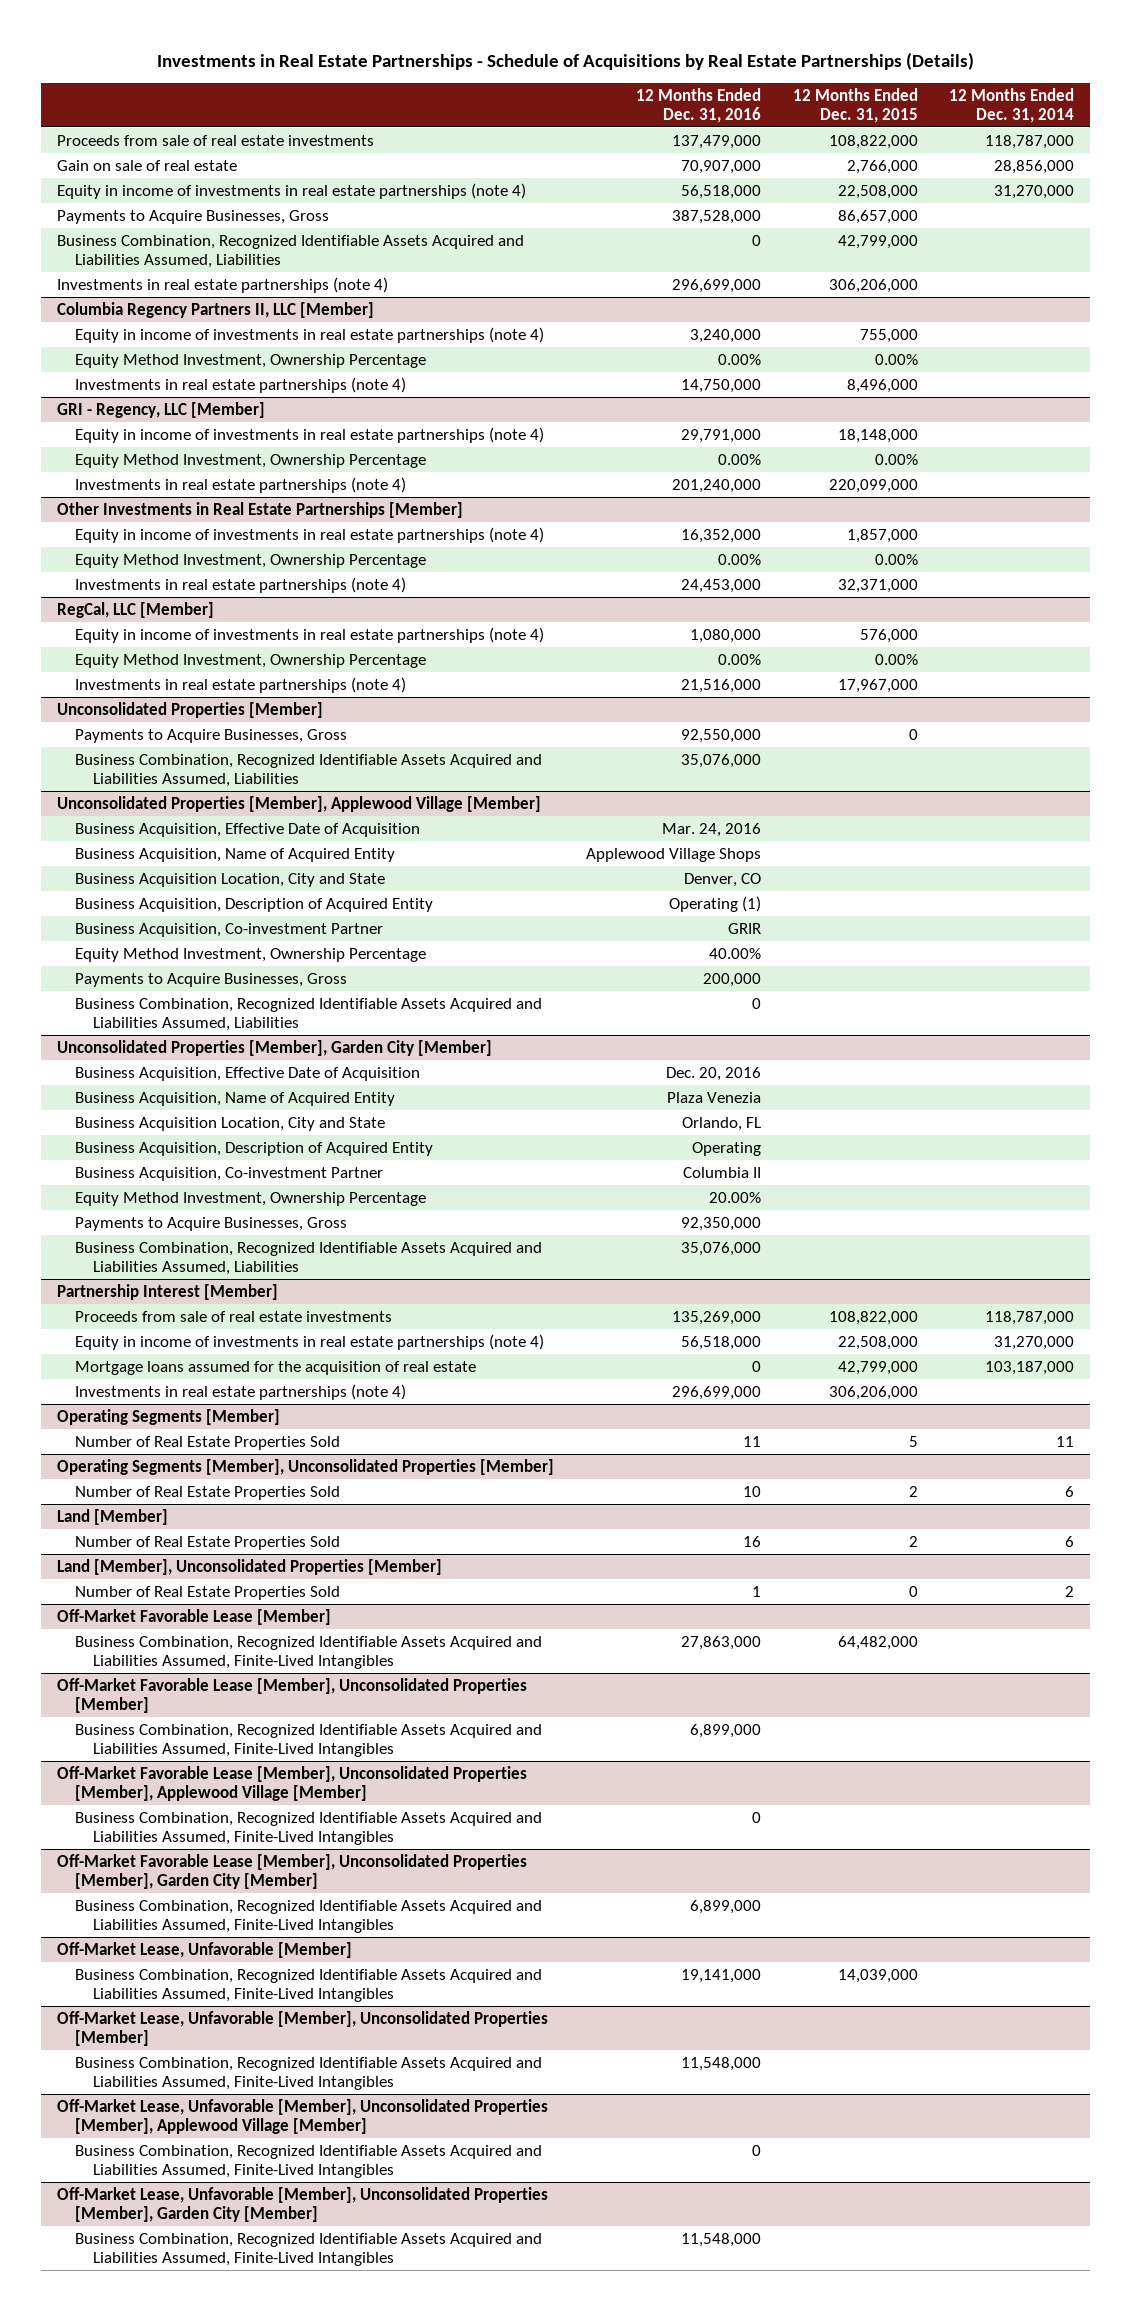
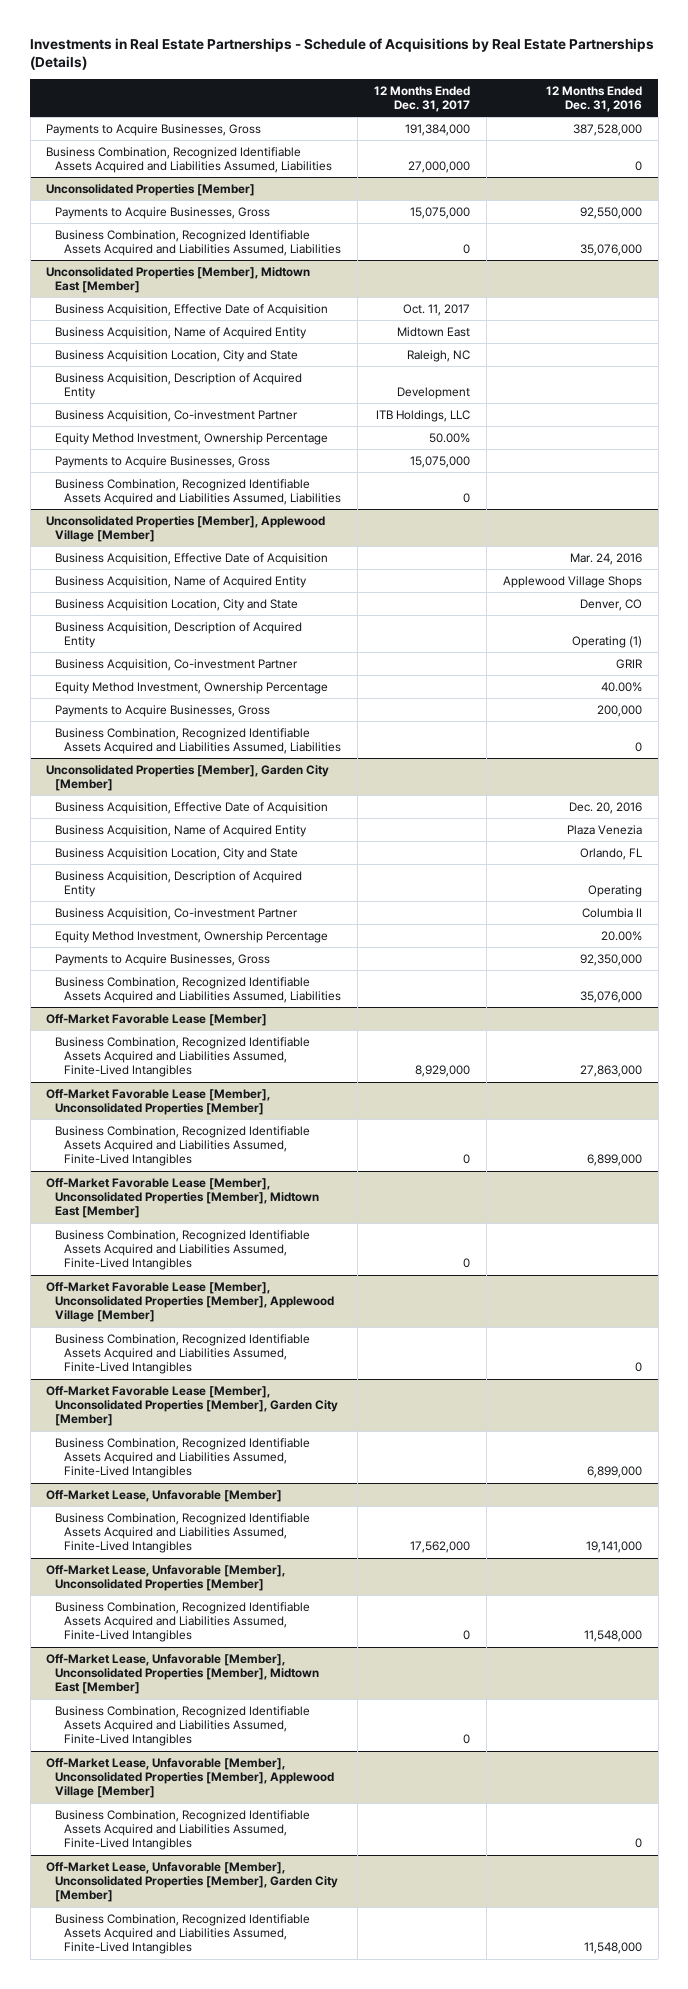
[792,87,918,123] 12 Months Ended Dec. 31, 2015 -> none
[949,87,1075,123] 12 Months Ended Dec. 31, 2014 -> none
none -> [373,85,470,113] 12 Months Ended Dec. 31, 2017
[57,134,375,146] Proceeds from sale of real estate investments -> none
[57,159,238,171] Gain on sale of real estate -> none
[57,182,527,199] Equity in income of investments in real estate partnerships (note 4) -> none
[57,276,389,293] Investments in real estate partnerships (note 4) -> none
[57,301,375,318] Columbia Regency Partners II, LLC [Member] -> none
[74,326,544,343] Equity in income of investments in real estate partnerships (note 4) -> none
[74,353,426,368] Equity Method Investment, Ownership Percentage -> none
[74,376,406,393] Investments in real estate partnerships (note 4) -> none
[57,401,266,418] GRI - Regency, LLC [Member] -> none
[74,426,544,443] Equity in income of investments in real estate partnerships (note 4) -> none
[74,453,426,468] Equity Method Investment, Ownership Percentage -> none
[74,476,406,493] Investments in real estate partnerships (note 4) -> none
[57,501,464,518] Other Investments in Real Estate Partnerships [Member] -> none
[74,526,544,543] Equity in income of investments in real estate partnerships (note 4) -> none
[74,553,426,568] Equity Method Investment, Ownership Percentage -> none
[74,576,406,593] Investments in real estate partnerships (note 4) -> none
[57,601,215,618] RegCal, LLC [Member] -> none
[74,626,544,643] Equity in income of investments in real estate partnerships (note 4) -> none
[74,653,426,668] Equity Method Investment, Ownership Percentage -> none
[74,676,406,693] Investments in real estate partnerships (note 4) -> none
none -> [46,266,311,294] Unconsolidated Properties [Member], Midtown East [Member]
none -> [55,303,329,316] Business Acquisition, Effective Date of Acquisition
none -> [55,326,308,339] Business Acquisition, Name of Acquired Entity
none -> [55,349,299,362] Business Acquisition Location, City and State
none -> [55,372,303,400] Business Acquisition, Description of Acquired Entity
none -> [55,409,299,422] Business Acquisition, Co-investment Partner
none -> [55,432,329,445] Equity Method Investment, Ownership Percentage
none -> [55,455,271,468] Payments to Acquire Businesses, Gross
none -> [55,478,342,506] Business Combination, Recognized Identifiable Assets Acquired and Liabilities Assumed, Liabilities
[57,1283,279,1300] Partnership Interest [Member] -> none
[74,1310,392,1322] Proceeds from sale of real estate investments -> none
[74,1333,544,1350] Equity in income of investments in real estate partnerships (note 4) -> none
[74,1360,476,1375] Mortgage loans assumed for the acquisition of real estate -> none
[74,1383,406,1400] Investments in real estate partnerships (note 4) -> none
[57,1408,281,1425] Operating Segments [Member] -> none
[74,1435,340,1450] Number of Real Estate Properties Sold -> none
[57,1458,555,1475] Operating Segments [Member], Unconsolidated Properties [Member] -> none
[74,1485,340,1500] Number of Real Estate Properties Sold -> none
[57,1508,169,1525] Land [Member] -> none
[74,1535,340,1550] Number of Real Estate Properties Sold -> none
[57,1558,443,1575] Land [Member], Unconsolidated Properties [Member] -> none
[74,1585,340,1600] Number of Real Estate Properties Sold -> none
none -> [46,1177,320,1219] Off-Market Favorable Lease [Member], Unconsolidated Properties [Member], Midtown East [Member]
none -> [55,1229,311,1271] Business Combination, Recognized Identifiable Assets Acquired and Liabilities Assumed, Finite-Lived Intangibles
none -> [46,1653,320,1695] Off-Market Lease, Unfavorable [Member], Unconsolidated Properties [Member], Midtown East [Member]
none -> [55,1705,311,1747] Business Combination, Recognized Identifiable Assets Acquired and Liabilities Assumed, Finite-Lived Intangibles

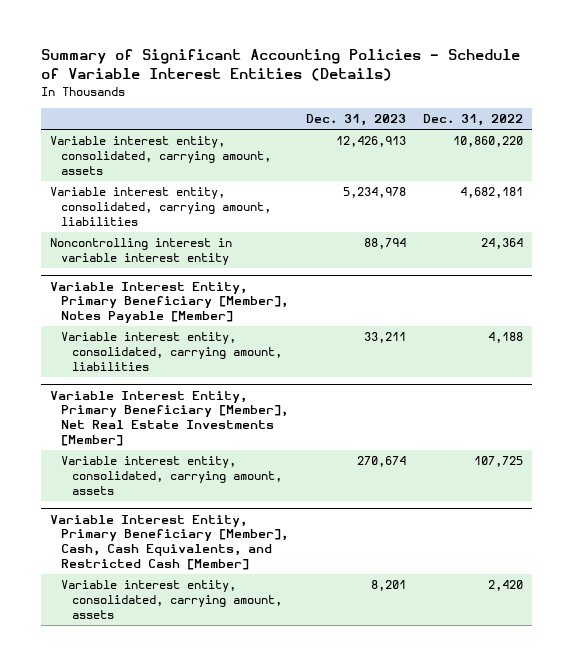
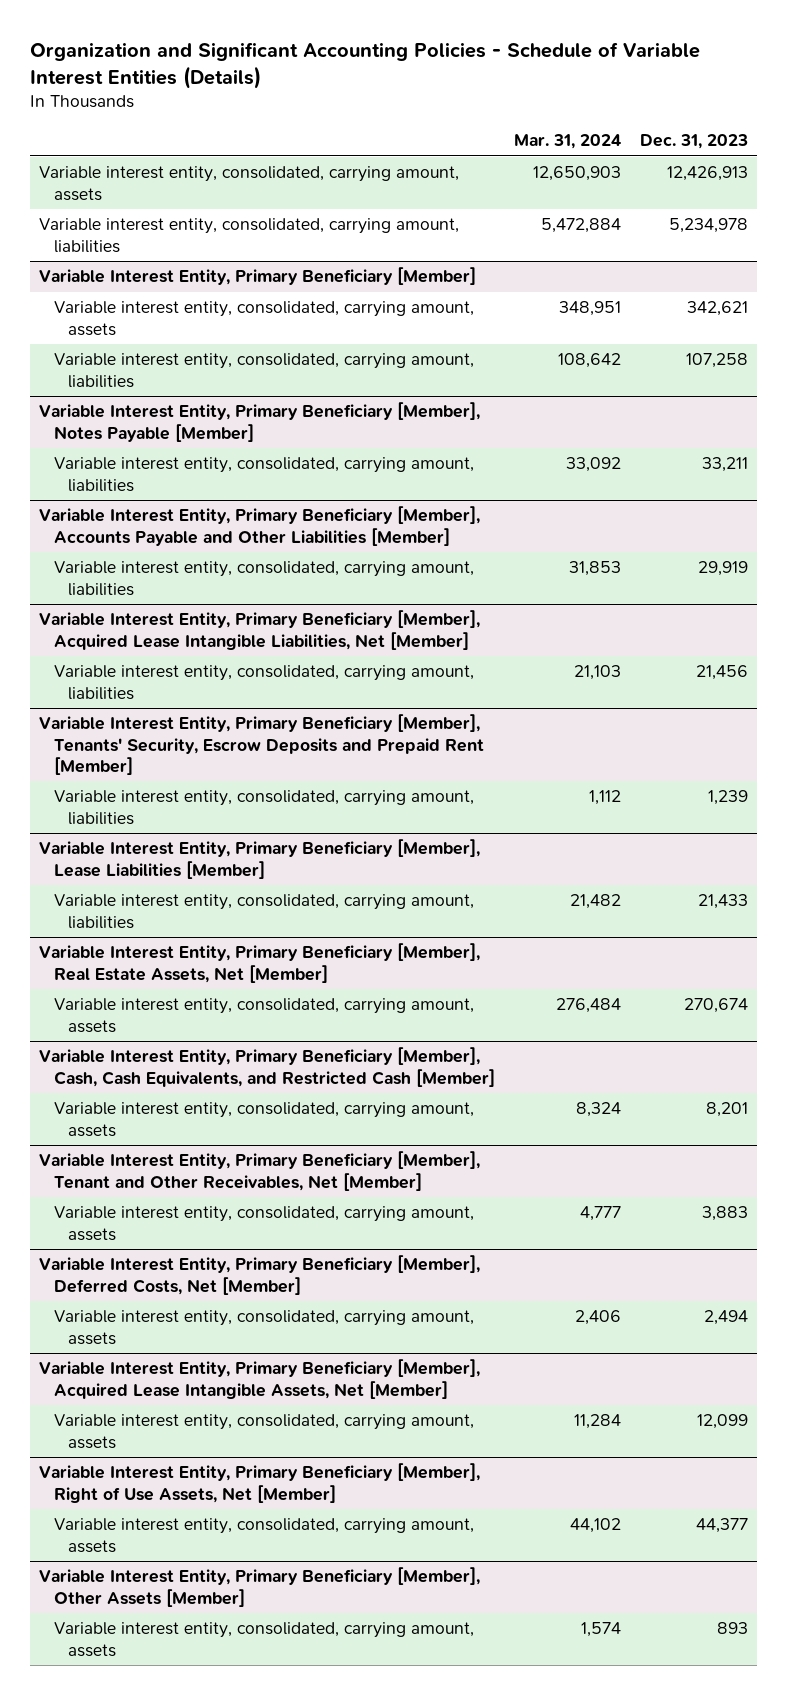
[41,49,521,82] Summary of Significant Accounting Policies - Schedule of Variable Interest Entities (Details) -> [29,41,700,89] Organization and Significant Accounting Policies - Schedule of Variable Interest Entities (Details)
[423,114,524,127] Dec. 31, 2022 -> none
none -> [513,134,621,150] Mar. 31, 2024
[49,238,232,266] Noncontrolling interest in variable interest entity -> none
none -> [39,267,477,286] Variable Interest Entity, Primary Beneficiary [Member]
none -> [53,301,474,336] Variable interest entity, consolidated, carrying amount, assets
none -> [53,353,474,388] Variable interest entity, consolidated, carrying amount, liabilities
none -> [39,506,481,546] Variable Interest Entity, Primary Beneficiary [Member], Accounts Payable and Other Liabilities [Member]
none -> [53,561,474,596] Variable interest entity, consolidated, carrying amount, liabilities
none -> [39,610,481,650] Variable Interest Entity, Primary Beneficiary [Member], Acquired Lease Intangible Liabilities, Net [Member]
none -> [53,665,474,700] Variable interest entity, consolidated, carrying amount, liabilities
none -> [39,714,484,775] Variable Interest Entity, Primary Beneficiary [Member], Tenants' Security, Escrow Deposits and Prepaid Rent [Member]
none -> [53,790,474,825] Variable interest entity, consolidated, carrying amount, liabilities
none -> [39,839,481,879] Variable Interest Entity, Primary Beneficiary [Member], Lease Liabilities [Member]
none -> [53,894,474,929] Variable interest entity, consolidated, carrying amount, liabilities
[49,390,289,446] Variable Interest Entity, Primary Beneficiary [Member], Net Real Estate Investments [Member] -> [39,943,481,983] Variable Interest Entity, Primary Beneficiary [Member], Real Estate Assets, Net [Member]
none -> [39,1151,481,1191] Variable Interest Entity, Primary Beneficiary [Member], Tenant and Other Receivables, Net [Member]
none -> [53,1206,474,1241] Variable interest entity, consolidated, carrying amount, assets
none -> [39,1255,481,1295] Variable Interest Entity, Primary Beneficiary [Member], Deferred Costs, Net [Member]
none -> [53,1310,474,1345] Variable interest entity, consolidated, carrying amount, assets
none -> [39,1359,481,1399] Variable Interest Entity, Primary Beneficiary [Member], Acquired Lease Intangible Assets, Net [Member]
none -> [53,1414,474,1449] Variable interest entity, consolidated, carrying amount, assets
none -> [39,1463,481,1503] Variable Interest Entity, Primary Beneficiary [Member], Right of Use Assets, Net [Member]
none -> [53,1518,474,1553] Variable interest entity, consolidated, carrying amount, assets
none -> [39,1567,481,1607] Variable Interest Entity, Primary Beneficiary [Member], Other Assets [Member]
none -> [53,1622,474,1657] Variable interest entity, consolidated, carrying amount, assets

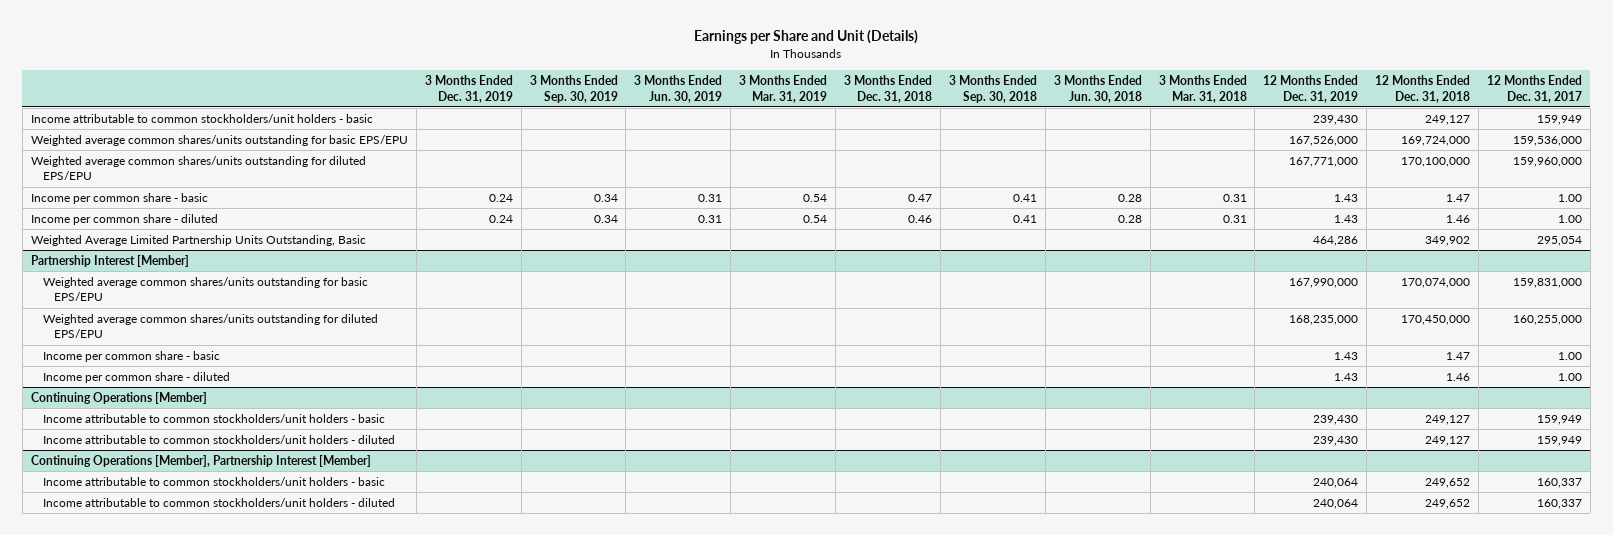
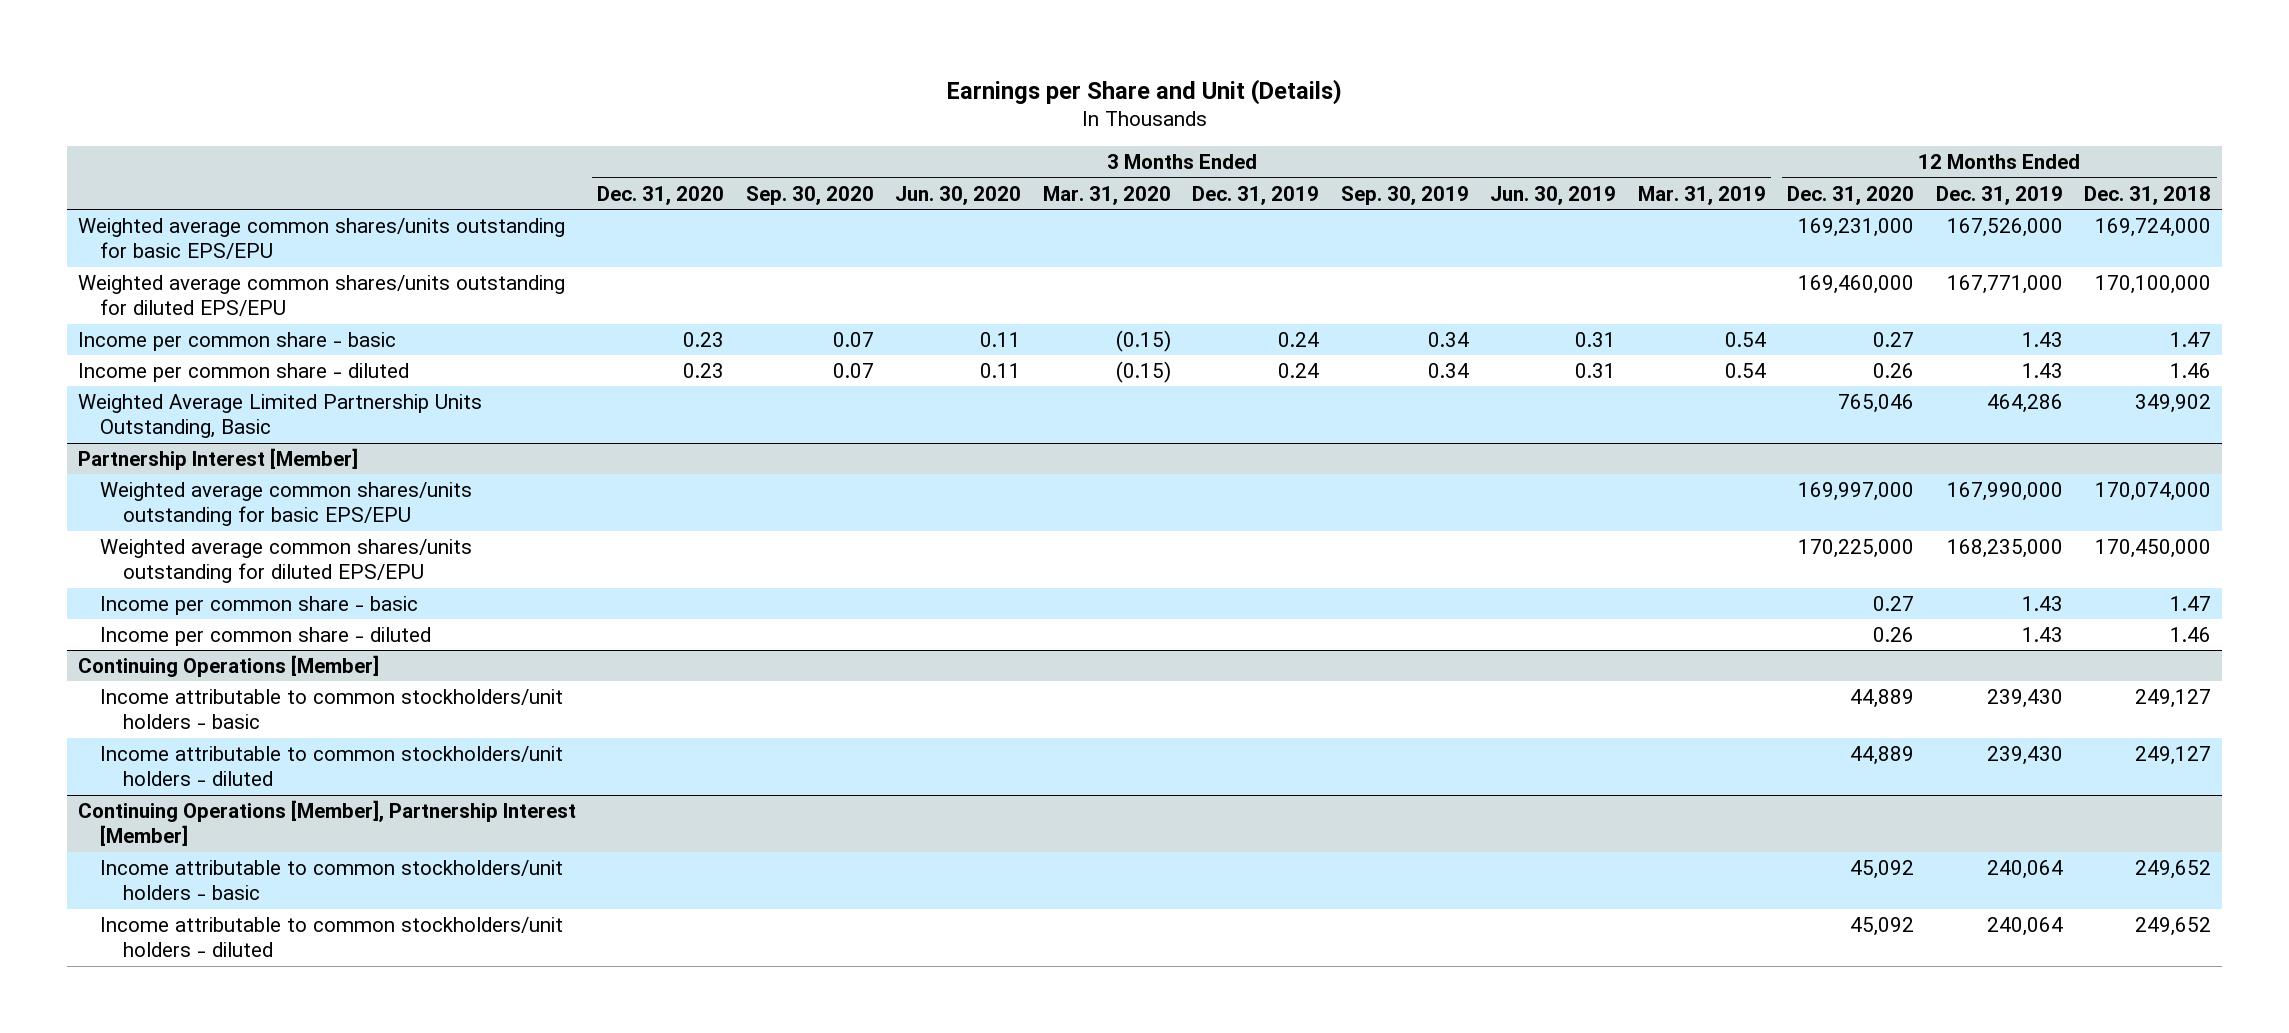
[844,75,933,103] 3 Months Ended Dec. 31, 2018 -> none
[948,75,1037,103] 3 Months Ended Sep. 30, 2018 -> none
[1053,75,1142,103] 3 Months Ended Jun. 30, 2018 -> none
[1158,75,1247,103] 3 Months Ended Mar. 31, 2018 -> none
[1487,75,1583,103] 12 Months Ended Dec. 31, 2017 -> none
none -> [597,185,725,205] Dec. 31, 2020
none -> [745,185,874,205] Sep. 30, 2020
none -> [895,185,1022,205] Jun. 30, 2020
none -> [1042,185,1171,205] Mar. 31, 2020
none -> [1787,185,1915,205] Dec. 31, 2020
[30,114,373,124] Income attributable to common stockholders/unit holders - basic -> none

